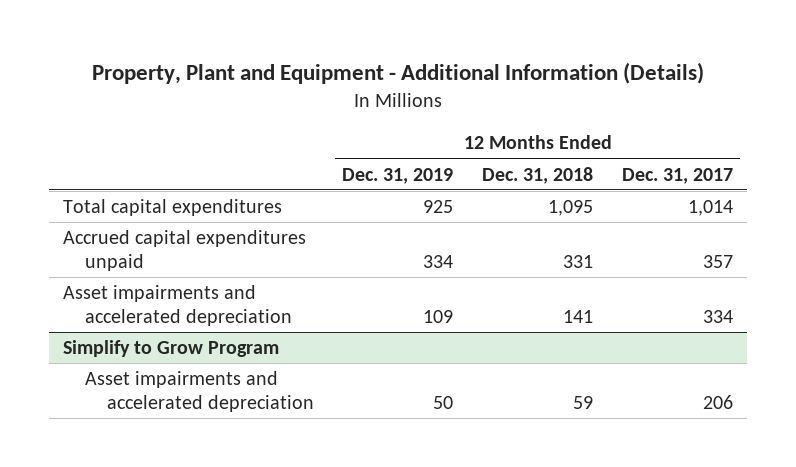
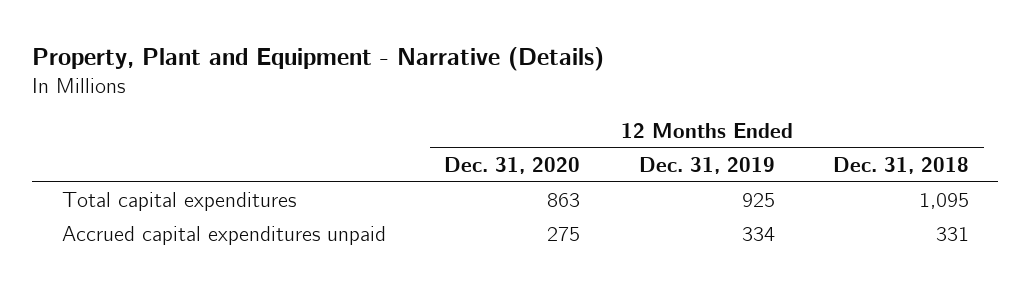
[91,61,704,84] Property, Plant and Equipment - Additional Information (Details) -> [32,46,605,71] Property, Plant and Equipment - Narrative (Details)
[621,167,733,184] Dec. 31, 2017 -> none
none -> [444,156,581,174] Dec. 31, 2020
[63,285,292,327] Asset impairments and accelerated depreciation -> none
[63,340,280,358] Simplify to Grow Program -> none
[84,371,314,413] Asset impairments and accelerated depreciation -> none

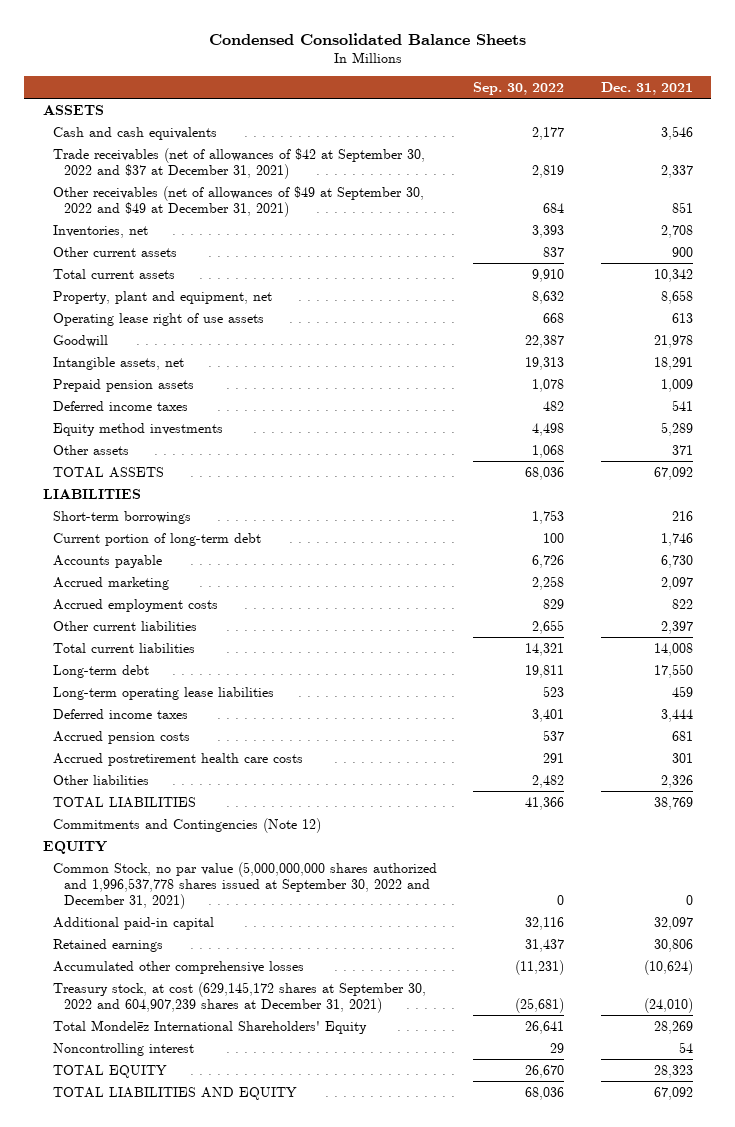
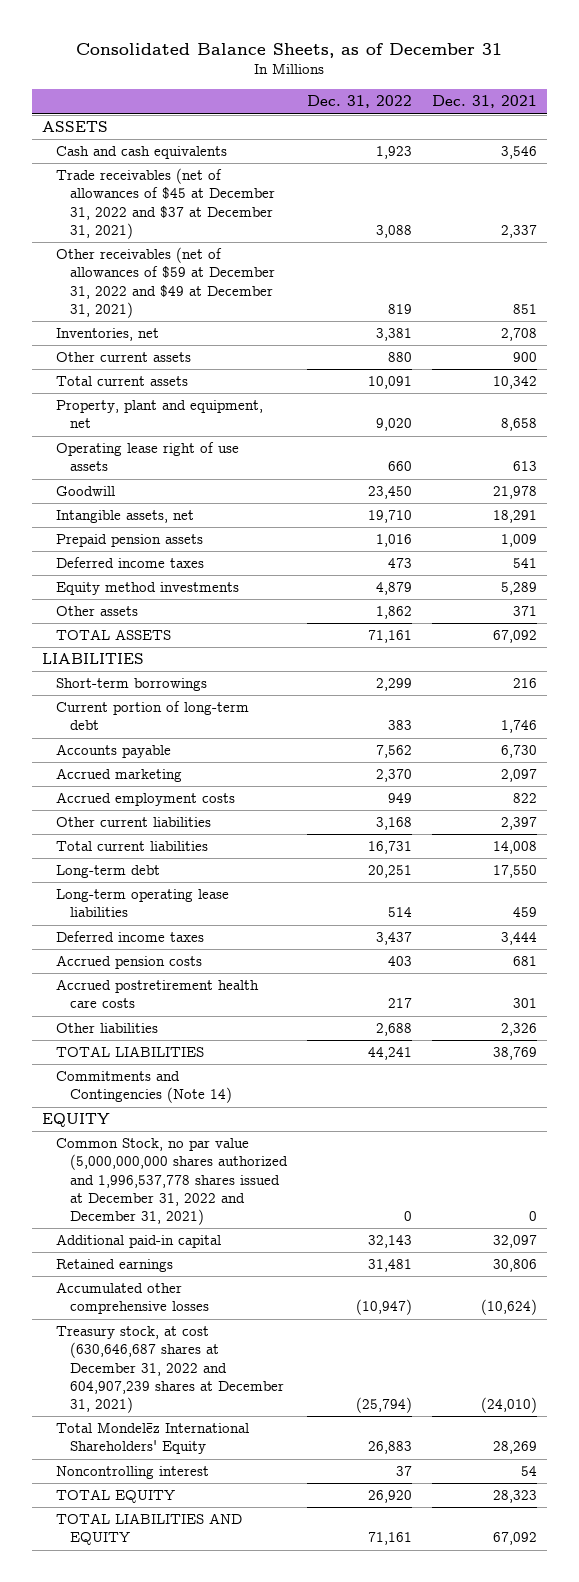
[208,33,526,46] Condensed Consolidated Balance Sheets -> [76,42,503,58] Consolidated Balance Sheets, as of December 31
[473,81,565,95] Sep. 30, 2022 -> none
none -> [307,95,413,109] Dec. 31, 2022
[53,147,426,179] Trade receivables (net of allowances of $42 at September 30, 2022 and $37 at December 31, 2021) -> [56,168,276,239] Trade receivables (net of allowances of $45 at December 31, 2022 and $37 at December 31, 2021)
[53,185,425,217] Other receivables (net of allowances of $49 at September 30, 2022 and $49 at December 31, 2021) -> [56,247,276,318] Other receivables (net of allowances of $59 at December 31, 2022 and $49 at December 31, 2021)
[53,817,322,833] Commitments and Contingencies (Note 12) -> [56,1071,233,1104] Commitments and Contingencies (Note 14)
[53,861,438,909] Common Stock, no par value (5,000,000,000 shares authorized and 1,996,537,778 shares issued at September 30, 2022 and December 31, 2021) -> [56,1138,289,1226] Common Stock, no par value (5,000,000,000 shares authorized and 1,996,537,778 shares issued at December 31, 2022 and December 31, 2021)
[53,981,427,1013] Treasury stock, at cost (629,145,172 shares at September 30, 2022 and 604,907,239 shares at December 31, 2021) -> [56,1326,285,1414] Treasury stock, at cost (630,646,687 shares at December 31, 2022 and 604,907,239 shares at December 31, 2021)

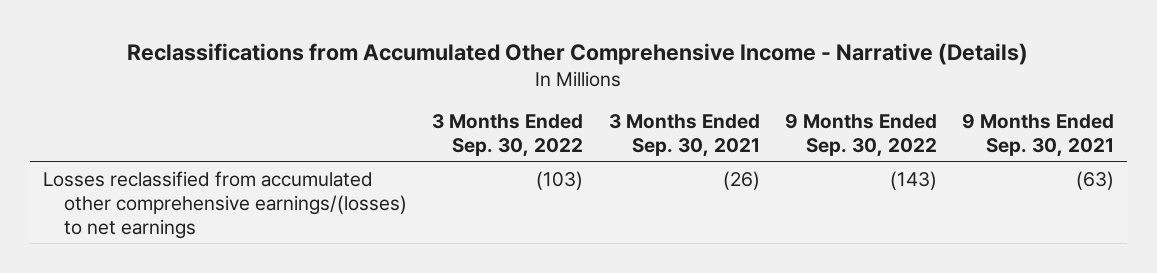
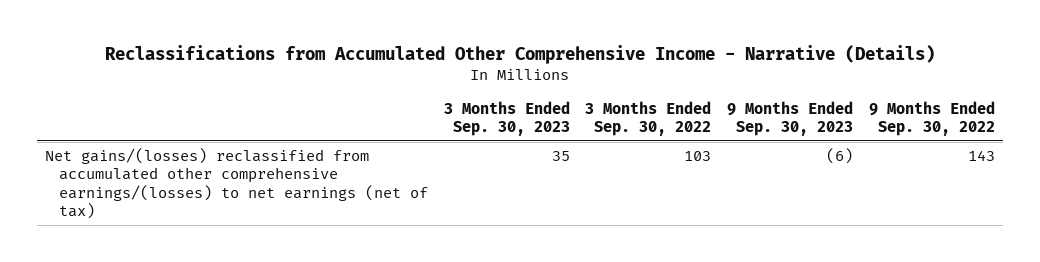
[608,114,760,158] 3 Months Ended Sep. 30, 2021 -> none
[962,114,1115,158] 9 Months Ended Sep. 30, 2021 -> none
none -> [443,101,570,137] 3 Months Ended Sep. 30, 2023
none -> [727,101,854,137] 9 Months Ended Sep. 30, 2023
[42,170,407,240] Losses reclassified from accumulated other comprehensive earnings/(losses) to net earnings -> [44,148,428,219] Net gains/(losses) reclassified from accumulated other comprehensive earnings/(losses) to net earnings (net of tax)
[536,170,584,190] (103) -> [684,151,712,162] 103
[889,170,937,190] (143) -> [968,150,996,162] 143

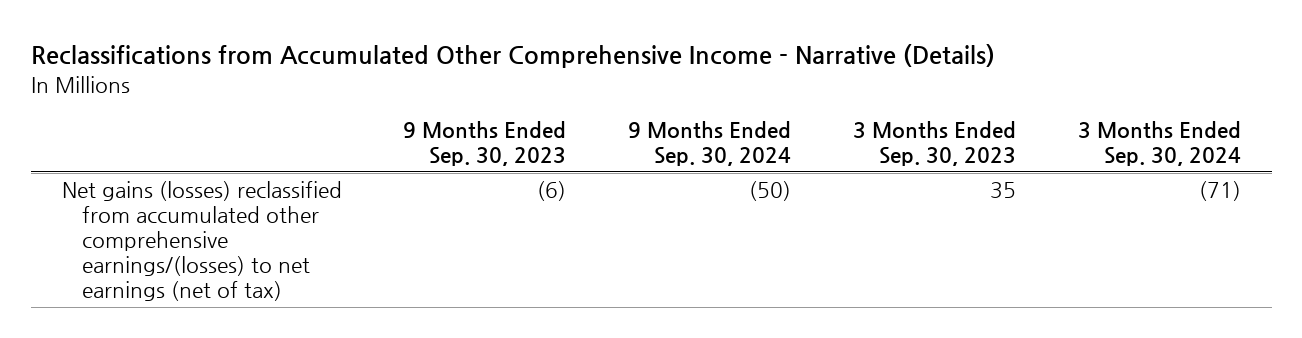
[585,101,712,137] 3 Months Ended Sep. 30, 2022 -> none
[869,101,996,137] 9 Months Ended Sep. 30, 2022 -> none
none -> [628,121,792,167] 9 Months Ended Sep. 30, 2024
none -> [1077,121,1241,167] 3 Months Ended Sep. 30, 2024
[44,148,428,219] Net gains/(losses) reclassified from accumulated other comprehensive earnings/(losses) to net earnings (net of tax) -> [61,181,342,302] Net gains (losses) reclassified from accumulated other comprehensive earnings/(losses) to net earnings (net of tax)

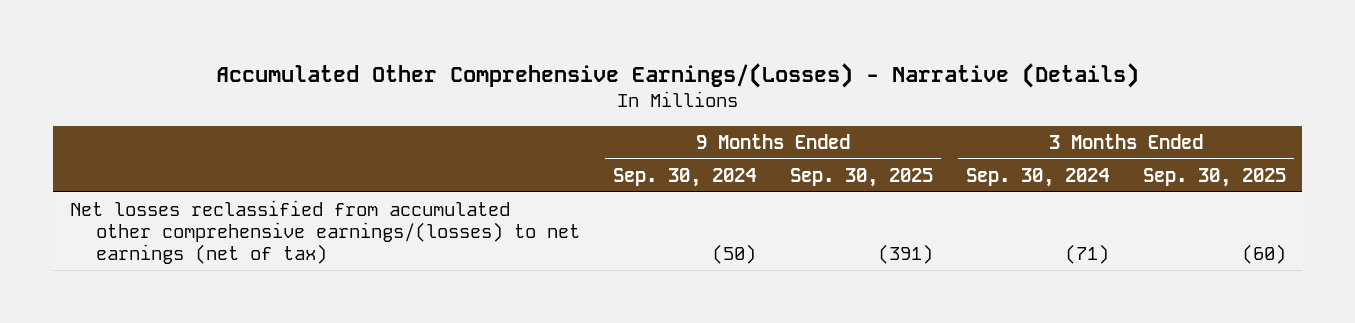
[30,44,995,69] Reclassifications from Accumulated Other Comprehensive Income - Narrative (Details) -> [215,63,1139,89] Accumulated Other Comprehensive Earnings/(Losses) - Narrative (Details)
[403,121,567,167] 9 Months Ended Sep. 30, 2023 -> none
[852,121,1016,167] 3 Months Ended Sep. 30, 2023 -> none
none -> [789,167,933,187] Sep. 30, 2025
none -> [1142,167,1286,187] Sep. 30, 2025
[61,181,342,302] Net gains (losses) reclassified from accumulated other comprehensive earnings/(losses) to net earnings (net of tax) -> [69,200,580,264] Net losses reclassified from accumulated other comprehensive earnings/(losses) to net earnings (net of tax)

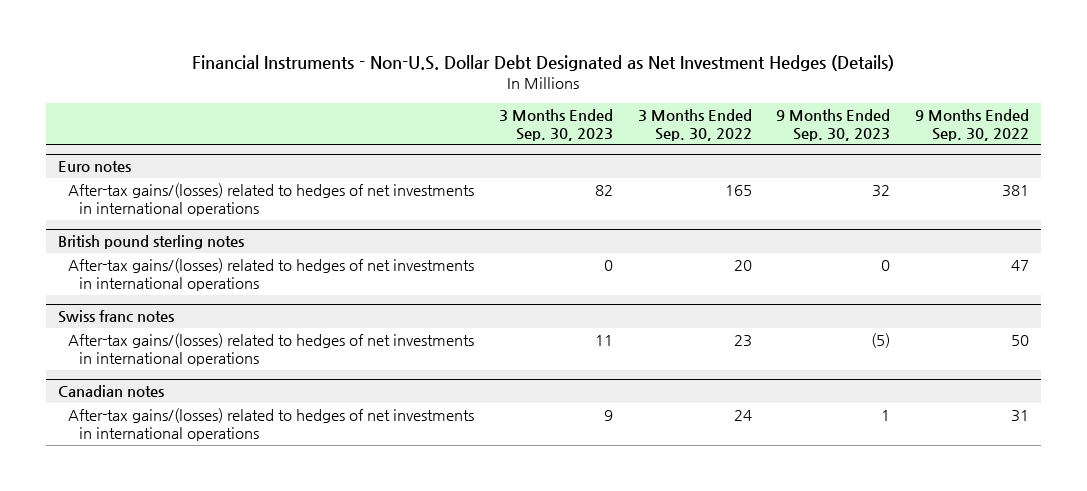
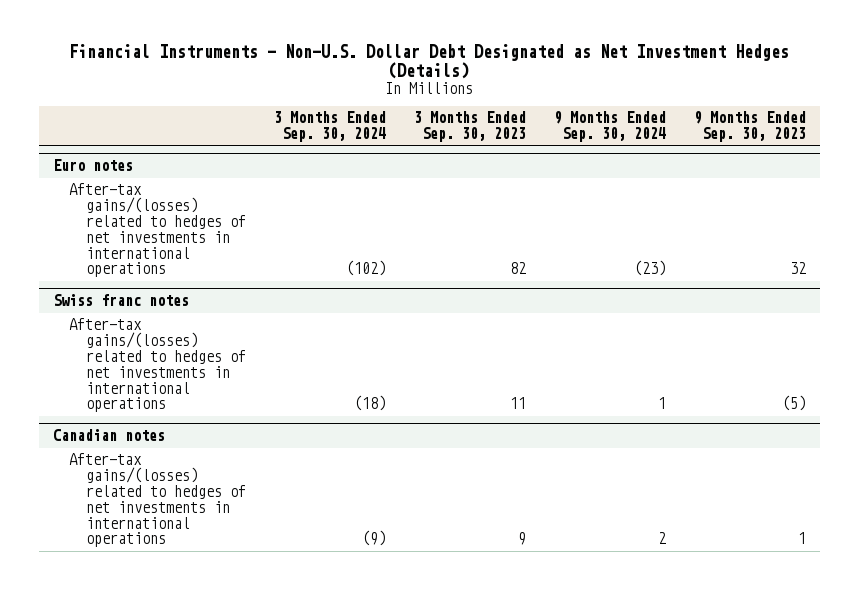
[637,108,752,141] 3 Months Ended Sep. 30, 2022 -> none
[915,108,1030,141] 9 Months Ended Sep. 30, 2022 -> none
none -> [274,111,387,143] 3 Months Ended Sep. 30, 2024
none -> [553,111,666,143] 9 Months Ended Sep. 30, 2024
[57,235,244,250] British pound sterling notes -> none
[68,257,475,292] After-tax gains/(losses) related to hedges of net investments in international operations -> none

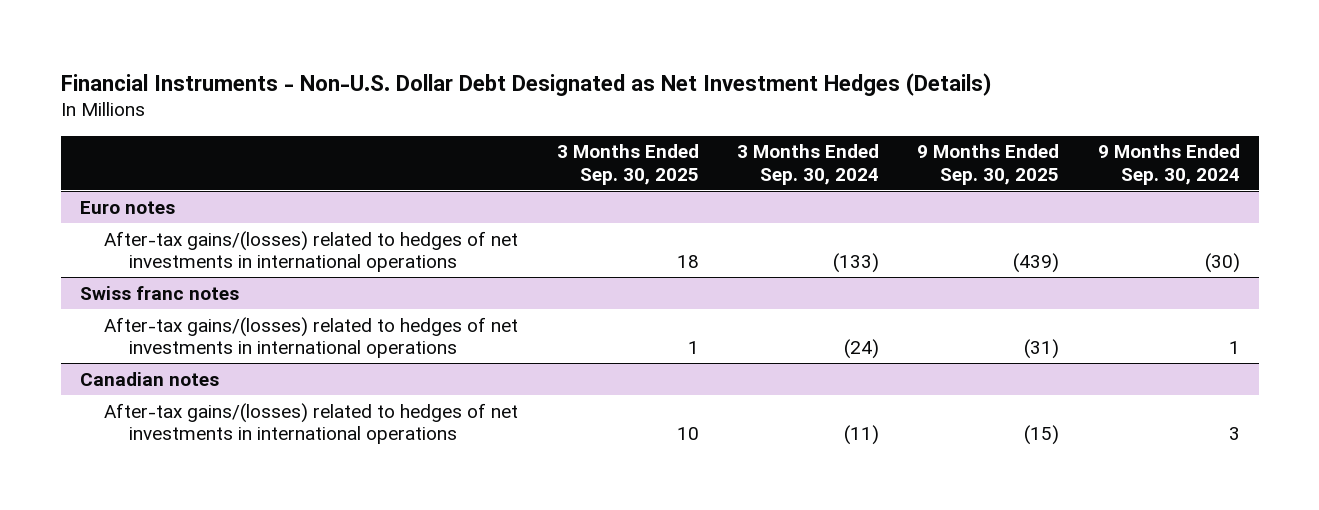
[413,111,526,143] 3 Months Ended Sep. 30, 2023 -> none
[693,111,806,143] 9 Months Ended Sep. 30, 2023 -> none
none -> [556,144,699,185] 3 Months Ended Sep. 30, 2025
none -> [917,144,1060,185] 9 Months Ended Sep. 30, 2025
[346,260,387,277] (102) -> [832,253,879,274] (133)
[633,260,666,277] (23) -> [1204,253,1240,274] (30)
[354,395,387,412] (18) -> [843,339,879,360] (24)
[362,530,387,547] (9) -> [843,425,879,446] (11)
[657,532,666,545] 2 -> [1228,427,1240,441] 3

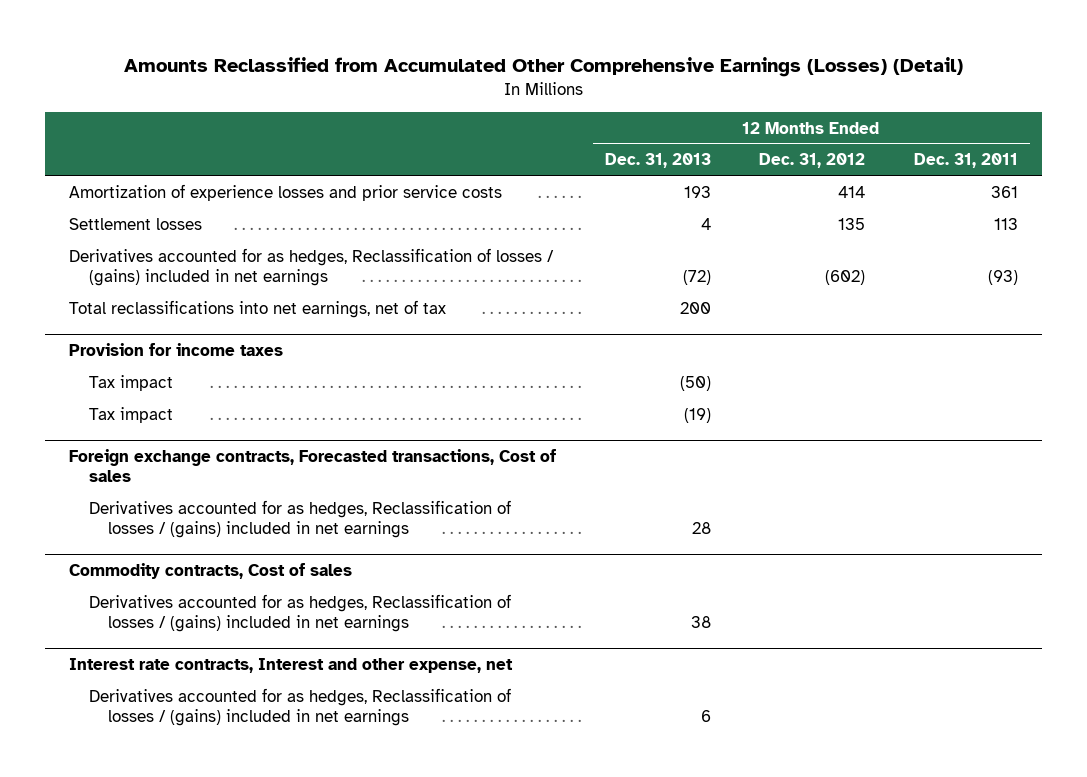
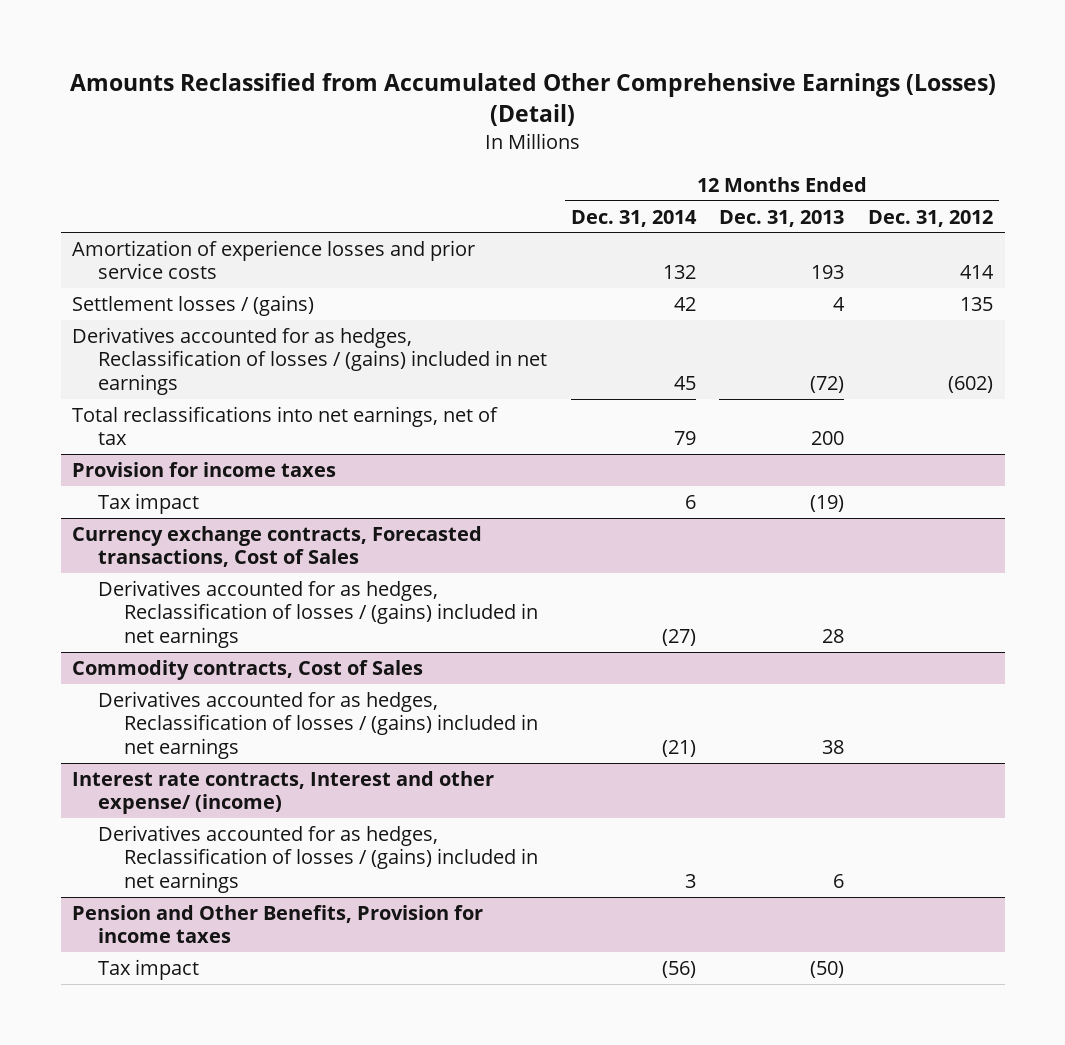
[914,153,1019,169] Dec. 31, 2011 -> none
none -> [570,209,697,227] Dec. 31, 2014
[69,217,203,230] Settlement losses -> [72,294,315,316] Settlement losses / (gains)
[88,374,173,391] Tax impact -> none
[69,448,557,482] Foreign exchange contracts, Forecasted transactions, Cost of sales -> [72,525,483,568] Currency exchange contracts, Forecasted transactions, Cost of Sales
[69,562,353,579] Commodity contracts, Cost of sales -> [72,659,424,680] Commodity contracts, Cost of Sales
[69,657,514,673] Interest rate contracts, Interest and other expense, net -> [72,770,495,815] Interest rate contracts, Interest and other expense/ (income)
none -> [72,904,484,944] Pension and Other Benefits, Provision for income taxes
none -> [98,958,200,980] Tax impact

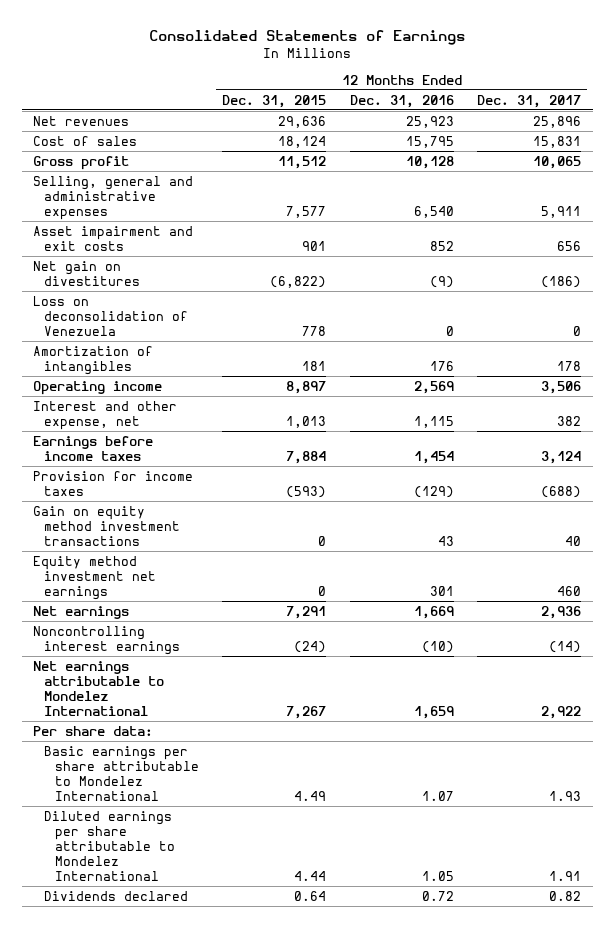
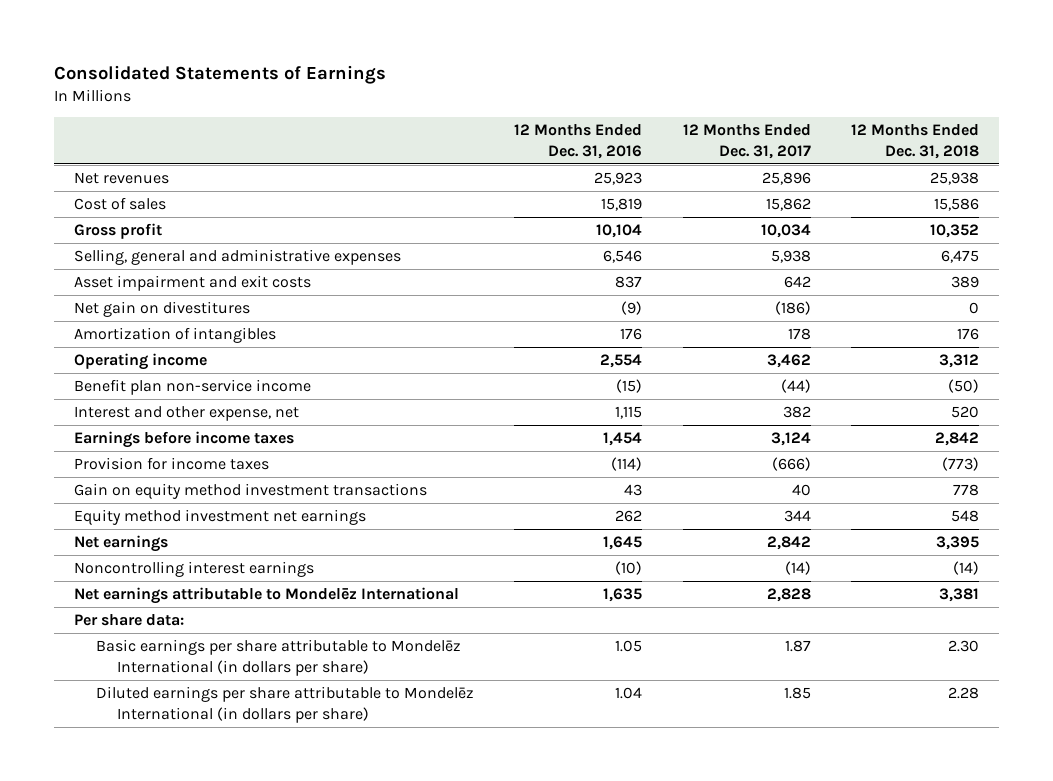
[222,94,327,108] Dec. 31, 2015 -> none
none -> [850,124,979,159] 12 Months Ended Dec. 31, 2018
[405,135,454,148] 15,795 -> [601,198,643,212] 15,819
[532,135,581,148] 15,831 -> [765,198,811,212] 15,862
[405,155,454,169] 10,128 -> [596,224,643,239] 10,104
[532,155,581,169] 10,065 -> [760,224,811,239] 10,034
[413,205,454,218] 6,540 -> [603,250,643,264] 6,546
[540,205,581,218] 5,911 -> [770,250,811,264] 5,938
[429,240,454,251] 852 -> [615,276,643,289] 837
[556,240,581,251] 656 -> [783,276,811,289] 642
[33,295,189,336] Loss on deconsolidation of Venezuela -> none
[413,380,454,394] 2,569 -> [600,354,643,369] 2,554
[540,380,581,394] 3,506 -> [766,354,811,369] 3,462
none -> [74,379,312,396] Benefit plan non-service income
[413,485,454,498] (129) -> [611,457,643,472] (114)
[540,485,581,498] (688) -> [771,457,811,472] (666)
[429,585,454,596] 301 -> [615,510,643,523] 262
[556,585,581,596] 460 -> [783,510,811,523] 344
[413,605,454,619] 1,669 -> [603,536,643,551] 1,645
[540,605,581,619] 2,936 -> [766,536,811,551] 2,842
[33,660,165,716] Net earnings attributable to Mondelez International -> [74,587,460,605] Net earnings attributable to Mondelēz International
[413,705,454,719] 1,659 -> [603,588,643,603] 1,635
[540,705,581,719] 2,922 -> [766,588,811,603] 2,828
[44,890,189,901] Dividends declared -> none
[44,745,199,801] Basic earnings per share attributable to Mondelez International -> [95,639,461,677] Basic earnings per share attributable to Mondelēz International (in dollars per share)
[421,790,454,801] 1.07 -> [615,640,643,653] 1.05
[548,790,581,801] 1.93 -> [784,640,811,653] 1.87
[44,810,175,881] Diluted earnings per share attributable to Mondelez International -> [95,686,474,724] Diluted earnings per share attributable to Mondelēz International (in dollars per share)
[421,870,454,881] 1.05 -> [615,687,643,700] 1.04
[548,870,581,881] 1.91 -> [783,687,811,700] 1.85

